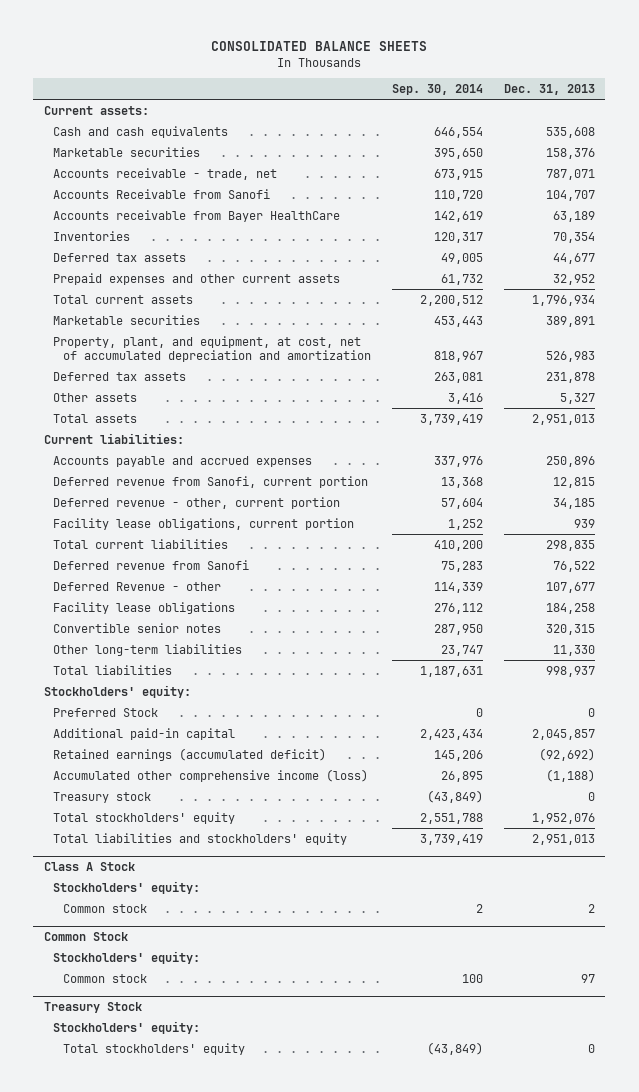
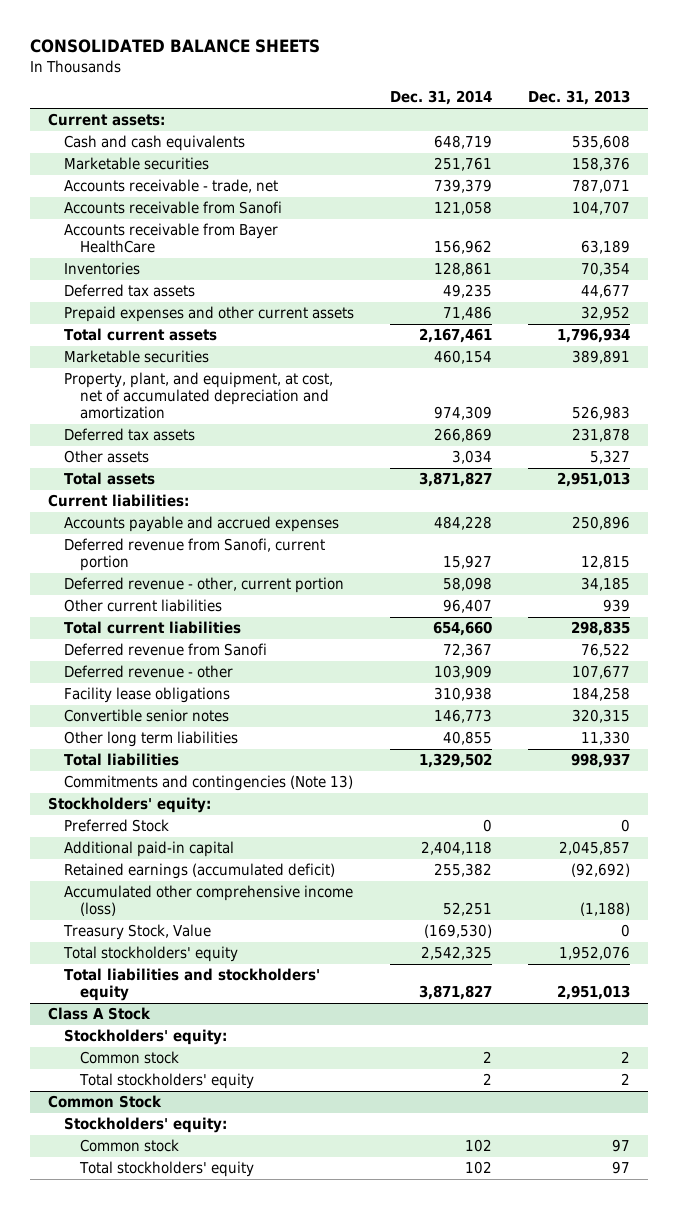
[391,84,483,96] Sep. 30, 2014 -> none
none -> [389,90,492,106] Dec. 31, 2014
[53,188,271,199] Accounts Receivable from Sanofi -> [64,201,283,215] Accounts receivable from Sanofi
[53,517,355,530] Facility lease obligations, current portion -> [64,599,223,613] Other current liabilities
[53,581,222,591] Deferred Revenue - other -> [64,665,234,679] Deferred revenue - other
[53,643,243,656] Other long-term liabilities -> [64,731,239,748] Other long term liabilities
none -> [64,775,354,792] Commitments and contingencies (Note 13)
[53,791,152,803] Treasury stock -> [63,924,212,941] Treasury Stock, Value
none -> [79,1073,255,1090] Total stockholders' equity
[43,1001,142,1013] Treasury Stock -> none
[53,1020,201,1034] Stockholders' equity: -> none
[587,1043,595,1053] 0 -> [611,1161,630,1175] 97

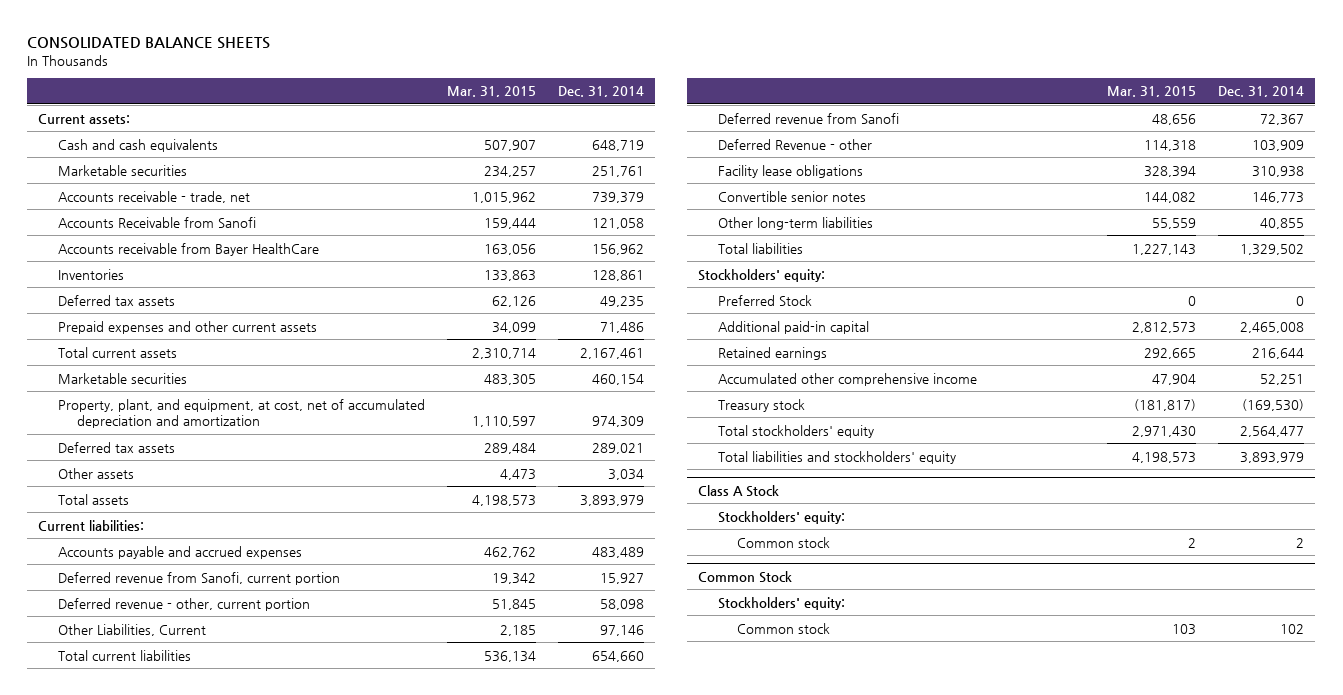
[527,90,630,106] Dec. 31, 2013 -> none
none -> [446,86,536,98] Mar. 31, 2015
[64,201,283,215] Accounts receivable from Sanofi -> [57,216,256,228] Accounts Receivable from Sanofi
[433,428,492,443] 266,869 -> [592,442,645,454] 289,021
[418,472,492,488] 3,871,827 -> [580,494,645,506] 3,893,979
[433,516,492,531] 484,228 -> [592,546,645,558] 483,489
[64,599,223,613] Other current liabilities -> [57,623,206,636] Other Liabilities, Current
[442,599,492,614] 96,407 -> [600,624,645,636] 97,146
[64,665,234,679] Deferred revenue - other -> [717,138,872,150] Deferred Revenue - other
[64,731,239,748] Other long term liabilities -> [717,216,873,230] Other long-term liabilities
[64,775,354,792] Commitments and contingencies (Note 13) -> none
[420,841,492,856] 2,404,118 -> [1240,321,1305,333] 2,465,008
[64,863,336,880] Retained earnings (accumulated deficit) -> [717,346,827,360] Retained earnings
[433,863,492,878] 255,382 -> [1252,347,1305,359] 216,644
[64,885,354,917] Accumulated other comprehensive income (loss) -> [717,372,977,386] Accumulated other comprehensive income
[63,924,212,941] Treasury Stock, Value -> [717,398,805,412] Treasury stock
[420,946,492,961] 2,542,325 -> [1240,425,1305,437] 2,564,477
[418,985,492,1001] 3,871,827 -> [1240,451,1305,463] 3,893,979
[79,1073,255,1090] Total stockholders' equity -> none
[79,1161,255,1178] Total stockholders' equity -> none

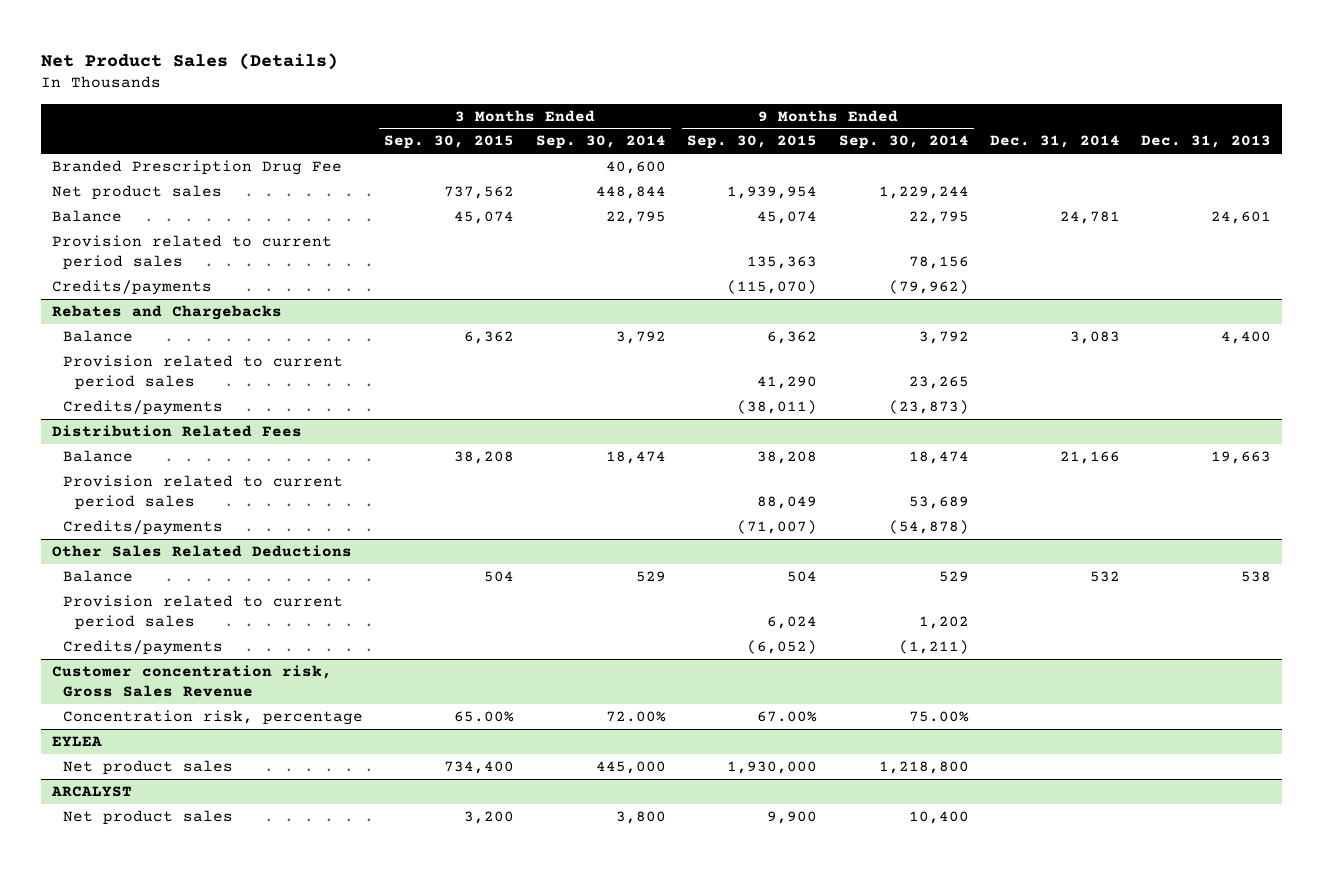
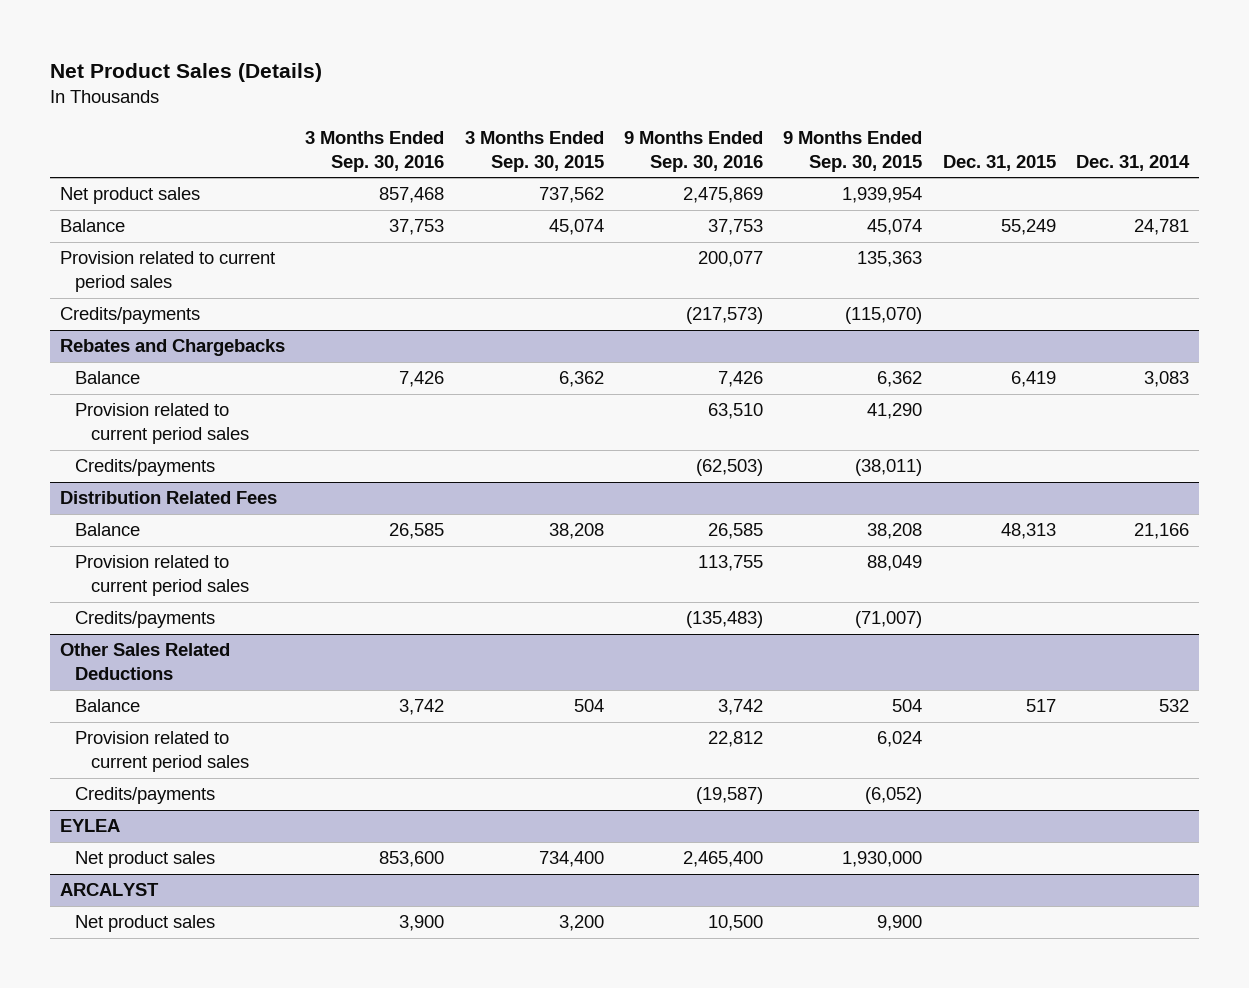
[535,135,666,150] Sep. 30, 2014 -> none
[838,135,969,150] Sep. 30, 2014 -> none
[1141,135,1272,149] Dec. 31, 2013 -> none
none -> [305,131,445,172] 3 Months Ended Sep. 30, 2016
none -> [624,131,764,172] 9 Months Ended Sep. 30, 2016
none -> [942,154,1056,171] Dec. 31, 2015
[51,160,342,176] Branded Prescription Drug Fee -> none
[51,665,332,697] Customer concentration risk, Gross Sales Revenue -> none
[63,710,364,726] Concentration risk, percentage -> none

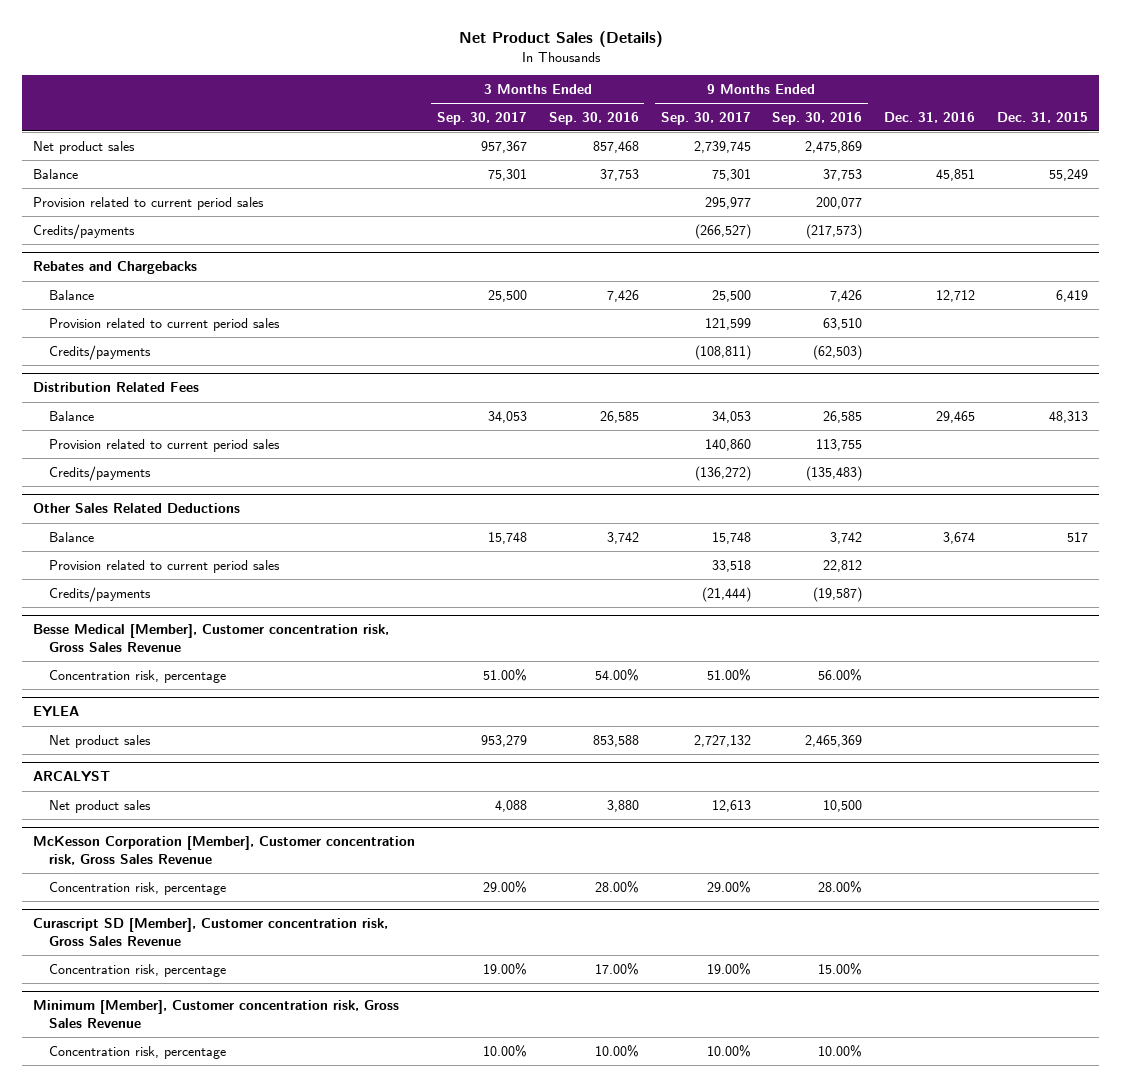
[464,131,604,172] 3 Months Ended Sep. 30, 2015 -> none
[783,131,923,172] 9 Months Ended Sep. 30, 2015 -> none
[1076,154,1191,171] Dec. 31, 2014 -> none
none -> [436,111,527,125] Sep. 30, 2017
none -> [660,111,751,125] Sep. 30, 2017
none -> [884,111,976,123] Dec. 31, 2016
none -> [32,624,389,652] Besse Medical [Member], Customer concentration risk, Gross Sales Revenue
none -> [49,669,227,683] Concentration risk, percentage
[379,851,445,868] 853,600 -> [592,734,639,747] 853,588
[683,851,764,868] 2,465,400 -> [805,734,863,747] 2,465,369
[399,915,445,932] 3,900 -> [606,799,639,812] 3,880
none -> [32,836,415,865] McKesson Corporation [Member], Customer concentration risk, Gross Sales Revenue
none -> [49,881,227,895] Concentration risk, percentage
none -> [32,918,388,946] Curascript SD [Member], Customer concentration risk, Gross Sales Revenue
none -> [49,963,227,977] Concentration risk, percentage
none -> [32,1000,399,1028] Minimum [Member], Customer concentration risk, Gross Sales Revenue
none -> [49,1045,227,1059] Concentration risk, percentage

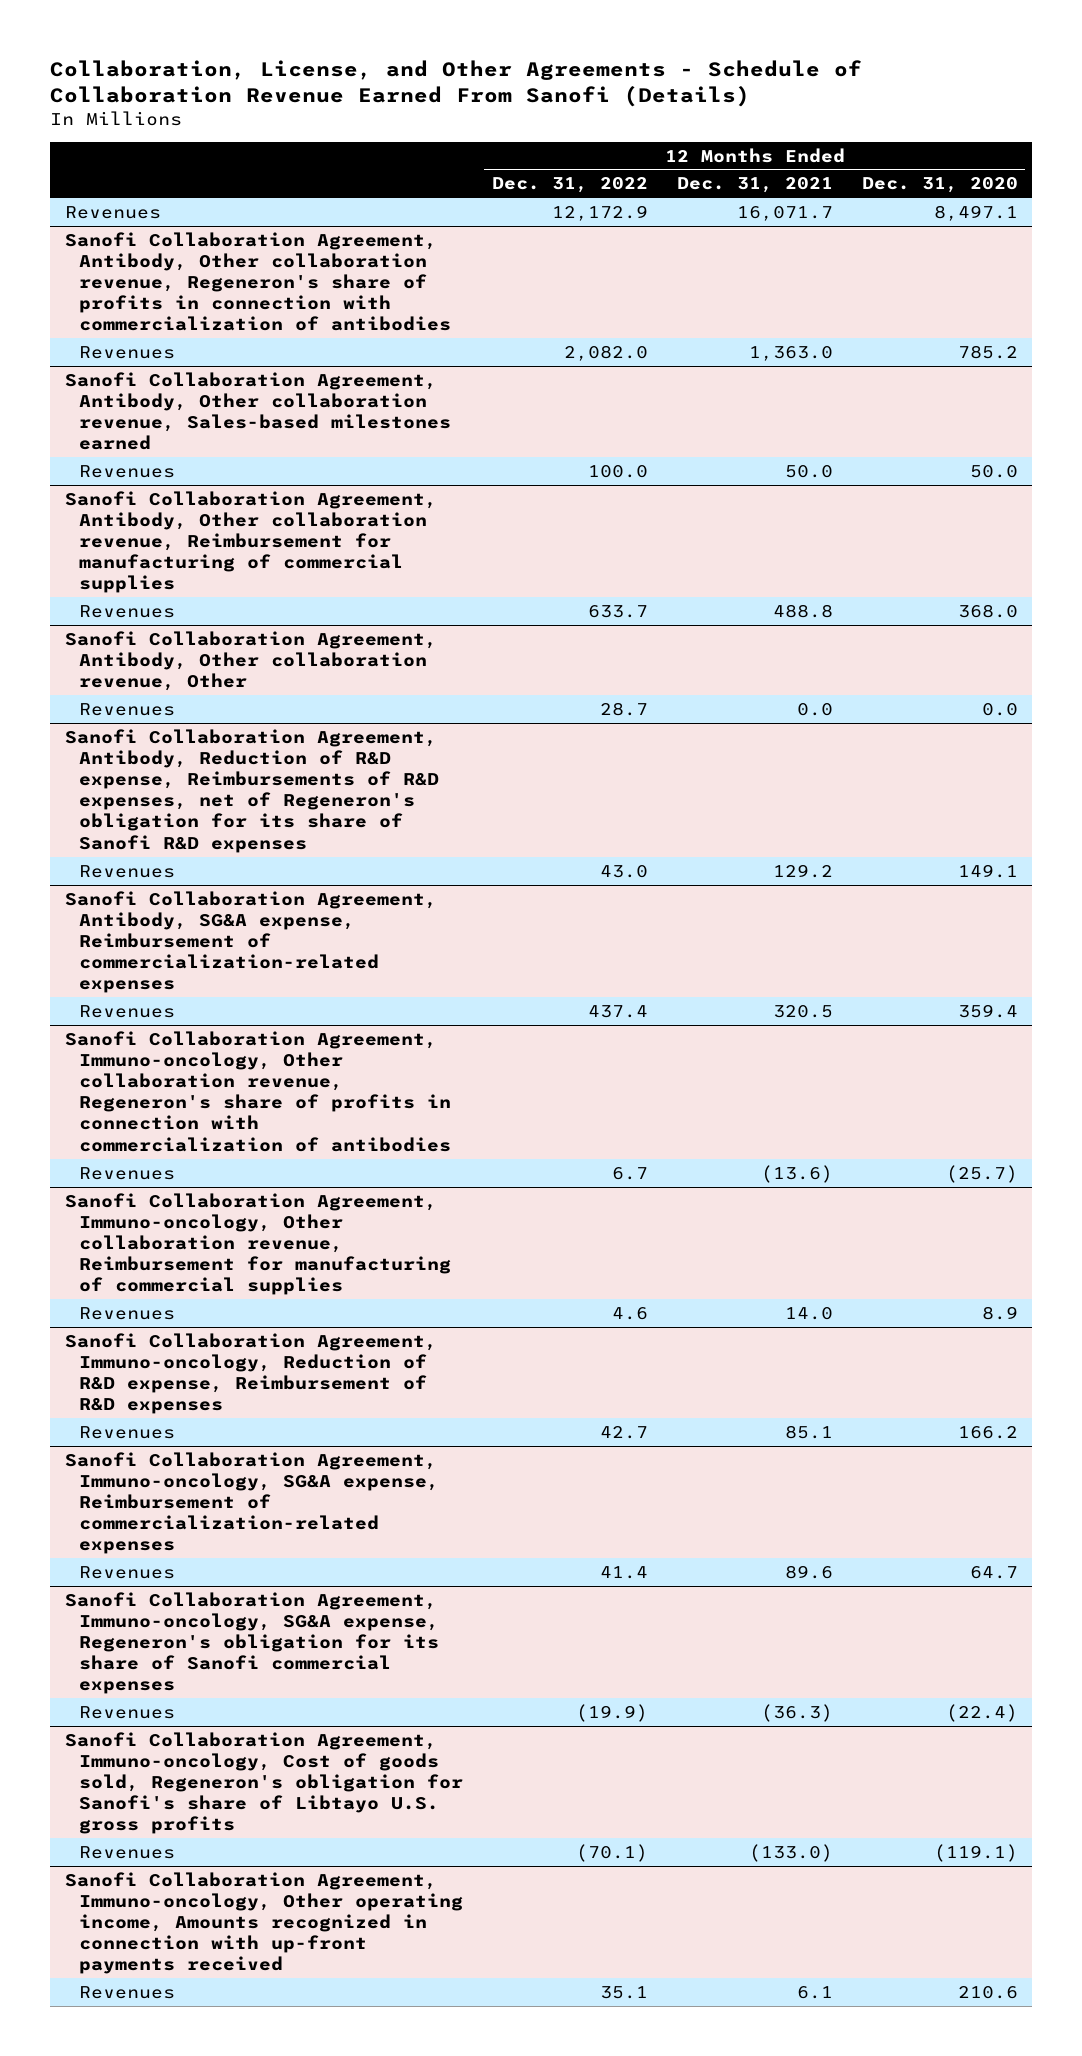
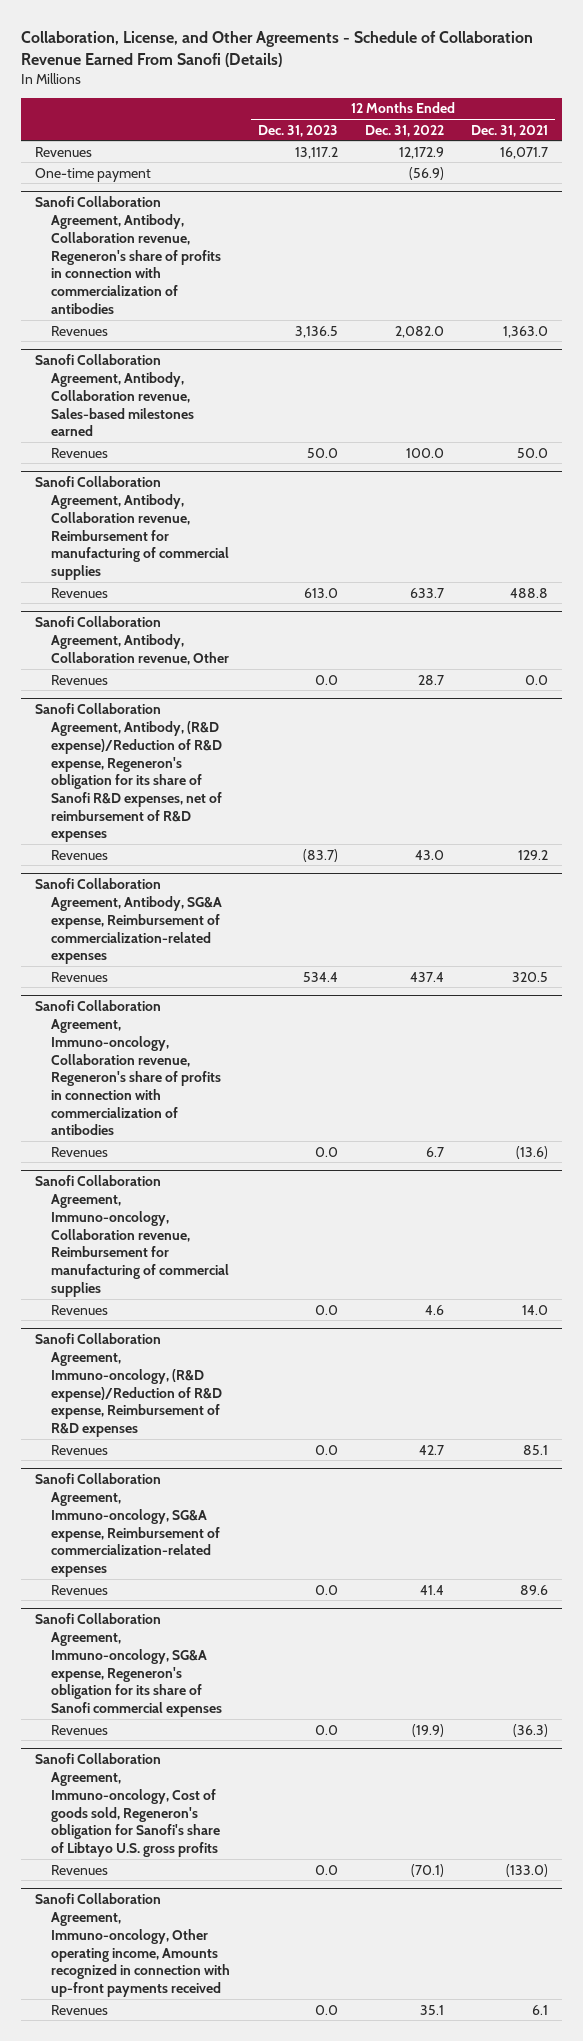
[861,177,1018,194] Dec. 31, 2020 -> none
none -> [257,124,338,137] Dec. 31, 2023
none -> [35,167,152,182] One-time payment
[64,231,451,332] Sanofi Collaboration Agreement, Antibody, Other collaboration revenue, Regeneron's share of profits in connection with commercialization of antibodies -> [35,196,222,314] Sanofi Collaboration Agreement, Antibody, Collaboration revenue, Regeneron's share of profits in connection with commercialization of antibodies
[64,371,451,451] Sanofi Collaboration Agreement, Antibody, Other collaboration revenue, Sales-based milestones earned -> [35,354,195,437] Sanofi Collaboration Agreement, Antibody, Collaboration revenue, Sales-based milestones earned
[64,490,437,594] Sanofi Collaboration Agreement, Antibody, Other collaboration revenue, Reimbursement for manufacturing of commercial supplies -> [35,476,230,581] Sanofi Collaboration Agreement, Antibody, Collaboration revenue, Reimbursement for manufacturing of commercial supplies
[64,630,437,692] Sanofi Collaboration Agreement, Antibody, Other collaboration revenue, Other -> [35,616,230,665] Sanofi Collaboration Agreement, Antibody, Collaboration revenue, Other
[64,728,439,853] Sanofi Collaboration Agreement, Antibody, Reduction of R&D expense, Reimbursements of R&D expenses, net of Regeneron's obligation for its share of Sanofi R&D expenses -> [35,703,223,843] Sanofi Collaboration Agreement, Antibody, (R&D expense)/Reduction of R&D expense, Regeneron's obligation for its share of Sanofi R&D expenses, net of reimbursement of R&D expenses
[64,1030,451,1152] Sanofi Collaboration Agreement, Immuno-oncology, Other collaboration revenue, Regeneron's share of profits in connection with commercialization of antibodies -> [35,1000,222,1136] Sanofi Collaboration Agreement, Immuno-oncology, Collaboration revenue, Regeneron's share of profits in connection with commercialization of antibodies
[64,1192,451,1296] Sanofi Collaboration Agreement, Immuno-oncology, Other collaboration revenue, Reimbursement for manufacturing of commercial supplies -> [35,1175,230,1297] Sanofi Collaboration Agreement, Immuno-oncology, Collaboration revenue, Reimbursement for manufacturing of commercial supplies
[64,1332,437,1415] Sanofi Collaboration Agreement, Immuno-oncology, Reduction of R&D expense, Reimbursement of R&D expenses -> [35,1333,223,1438] Sanofi Collaboration Agreement, Immuno-oncology, (R&D expense)/Reduction of R&D expense, Reimbursement of R&D expenses

